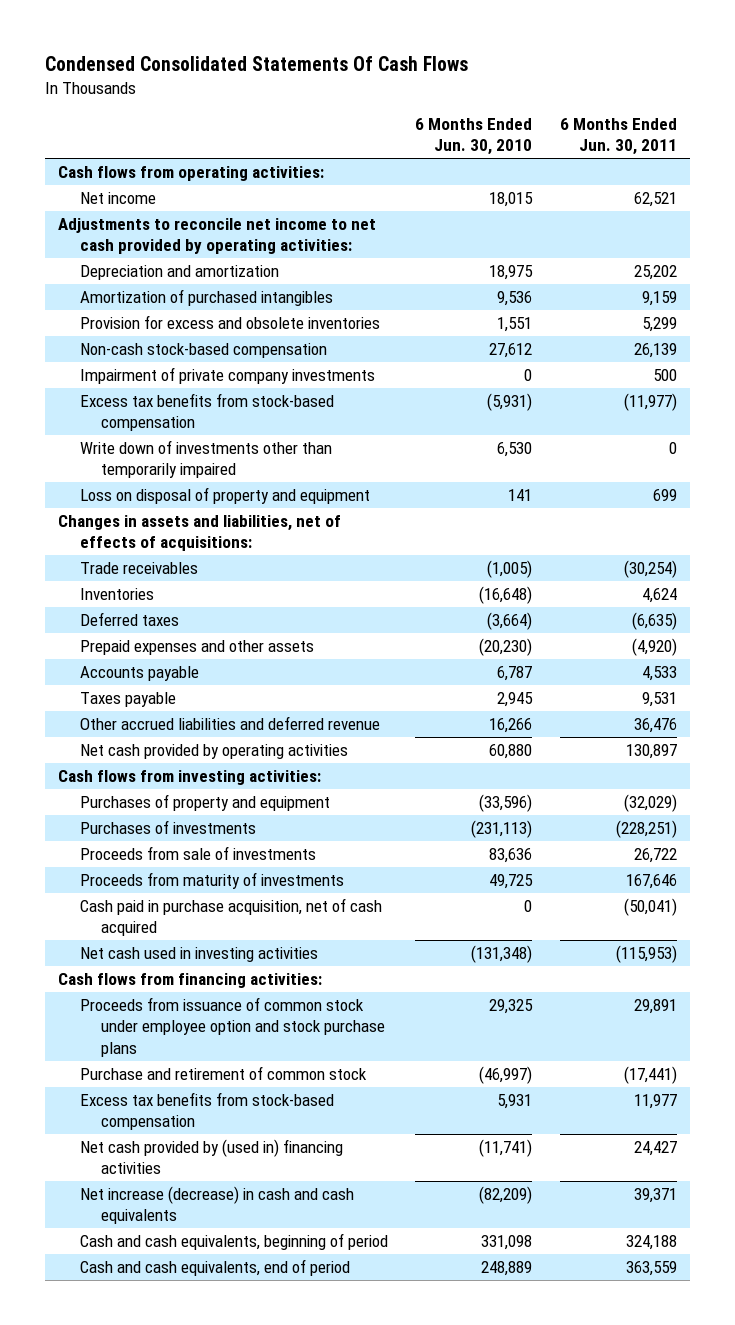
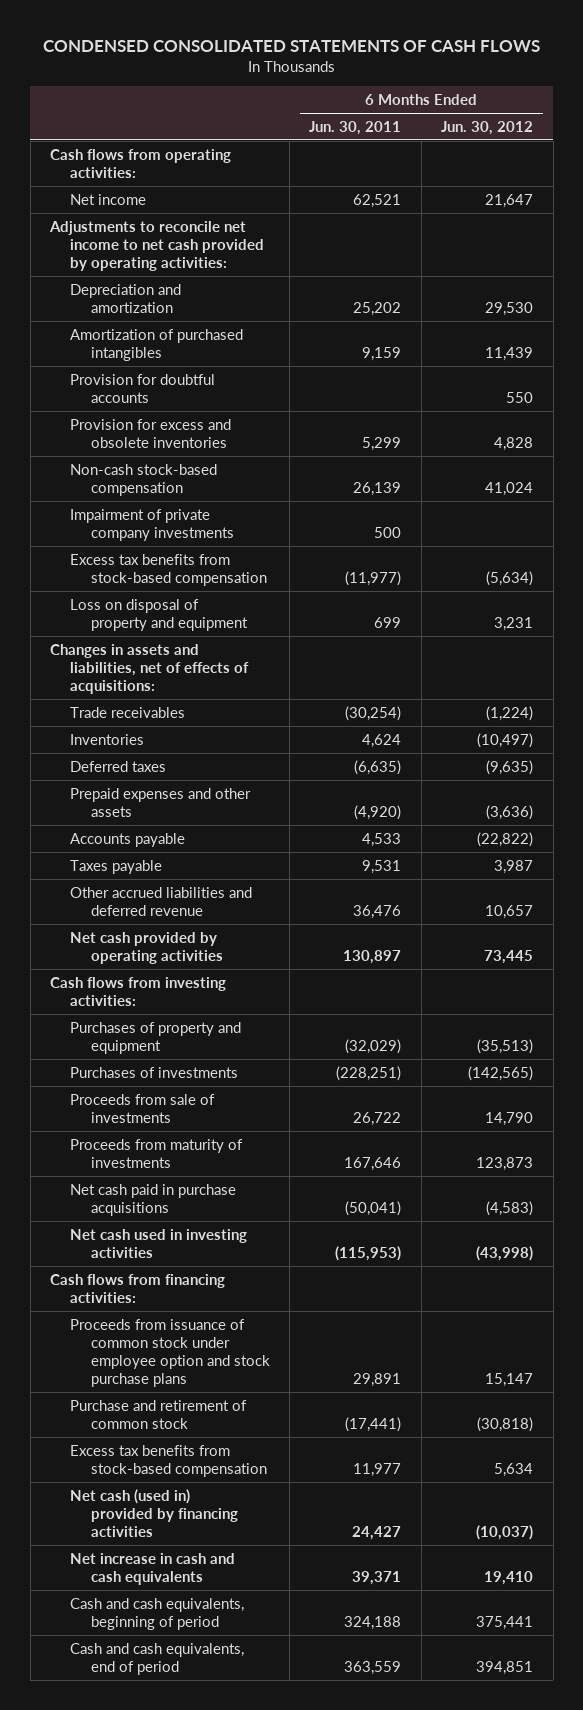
[44,56,468,72] Condensed Consolidated Statements Of Cash Flows -> [42,40,540,53] CONDENSED CONSOLIDATED STATEMENTS OF CASH FLOWS
[415,117,533,156] 6 Months Ended Jun. 30, 2010 -> none
none -> [441,120,534,135] Jun. 30, 2012
none -> [70,373,216,403] Provision for doubtful accounts
[79,439,332,479] Write down of investments other than temporarily impaired -> none
[79,897,382,937] Cash paid in purchase acquisition, net of cash acquired -> [70,1183,237,1216] Net cash paid in purchase acquisitions
[79,1138,343,1175] Net cash provided by (used in) financing activities -> [70,1488,238,1537] Net cash (used in) provided by financing activities
[79,1185,354,1225] Net increase (decrease) in cash and cash equivalents -> [70,1552,236,1585] Net increase in cash and cash equivalents

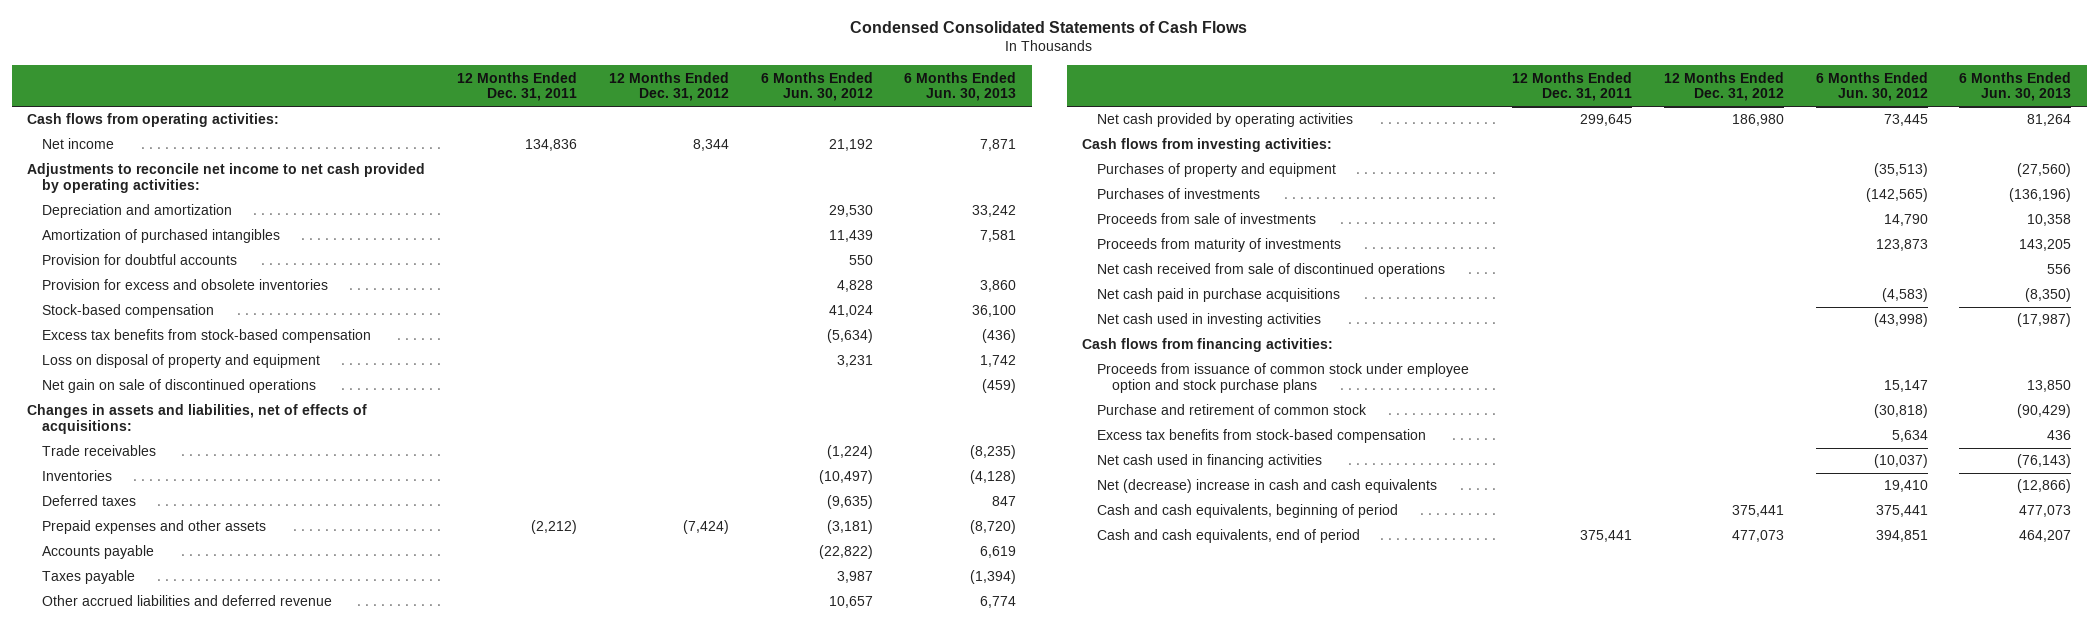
[42,40,540,53] CONDENSED CONSOLIDATED STATEMENTS OF CASH FLOWS -> [850,20,1248,33] Condensed Consolidated Statements of Cash Flows
[309,120,402,135] Jun. 30, 2011 -> none
none -> [457,71,578,102] 12 Months Ended Dec. 31, 2011
none -> [608,71,729,102] 12 Months Ended Dec. 31, 2012
none -> [904,71,1017,102] 6 Months Ended Jun. 30, 2013
[485,193,534,208] 21,647 -> [828,139,873,152] 21,192
[70,508,234,541] Impairment of private company investments -> none
[70,463,218,496] Non-cash stock-based compensation -> [42,304,215,319] Stock-based compensation
none -> [42,379,317,394] Net gain on sale of discontinued operations
[486,804,534,820] (3,636) -> [826,520,873,535] (3,181)
none -> [1096,263,1445,278] Net cash received from sale of discontinued operations
[70,1488,238,1537] Net cash (used in) provided by financing activities -> [1096,454,1322,469] Net cash used in financing activities
[70,1552,236,1585] Net increase in cash and cash equivalents -> [1096,479,1437,494] Net (decrease) increase in cash and cash equivalents

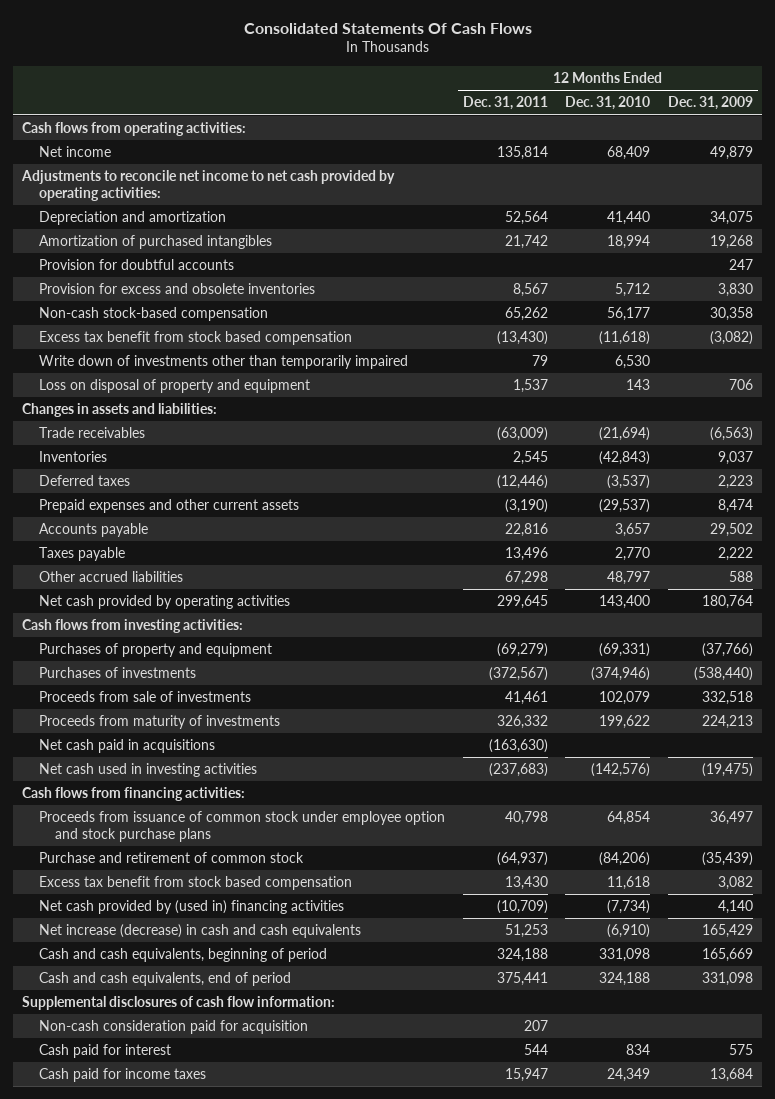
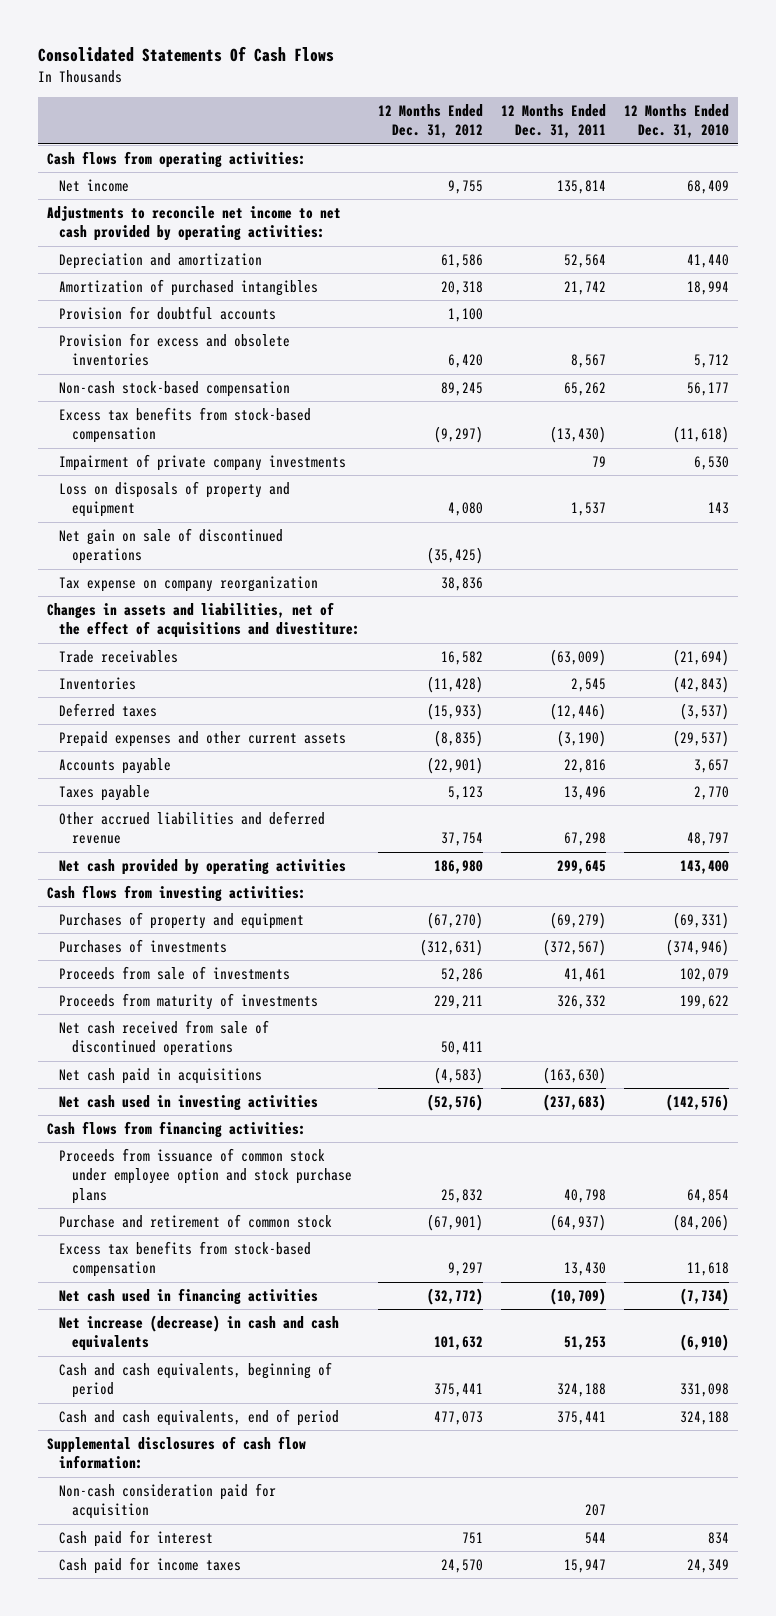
[668,96,754,111] Dec. 31, 2009 -> none
none -> [378,103,484,139] 12 Months Ended Dec. 31, 2012
[38,331,352,346] Excess tax benefit from stock based compensation -> [59,406,312,444] Excess tax benefits from stock-based compensation
[38,355,408,370] Write down of investments other than temporarily impaired -> [59,453,347,471] Impairment of private company investments
[38,379,310,394] Loss on disposal of property and equipment -> [59,480,291,518] Loss on disposals of property and equipment
none -> [59,527,284,565] Net gain on sale of discontinued operations
none -> [59,575,319,592] Tax expense on company reorganization
[21,403,217,418] Changes in assets and liabilities: -> [46,601,361,639] Changes in assets and liabilities, net of the effect of acquisitions and divestiture:
[38,571,183,583] Other accrued liabilities -> [59,810,326,845] Other accrued liabilities and deferred revenue
none -> [59,1019,270,1057] Net cash received from sale of discontinued operations
[38,876,352,891] Excess tax benefit from stock based compensation -> [59,1240,312,1278] Excess tax benefits from stock-based compensation
[38,900,344,915] Net cash provided by (used in) financing activities -> [59,1287,319,1305] Net cash used in financing activities

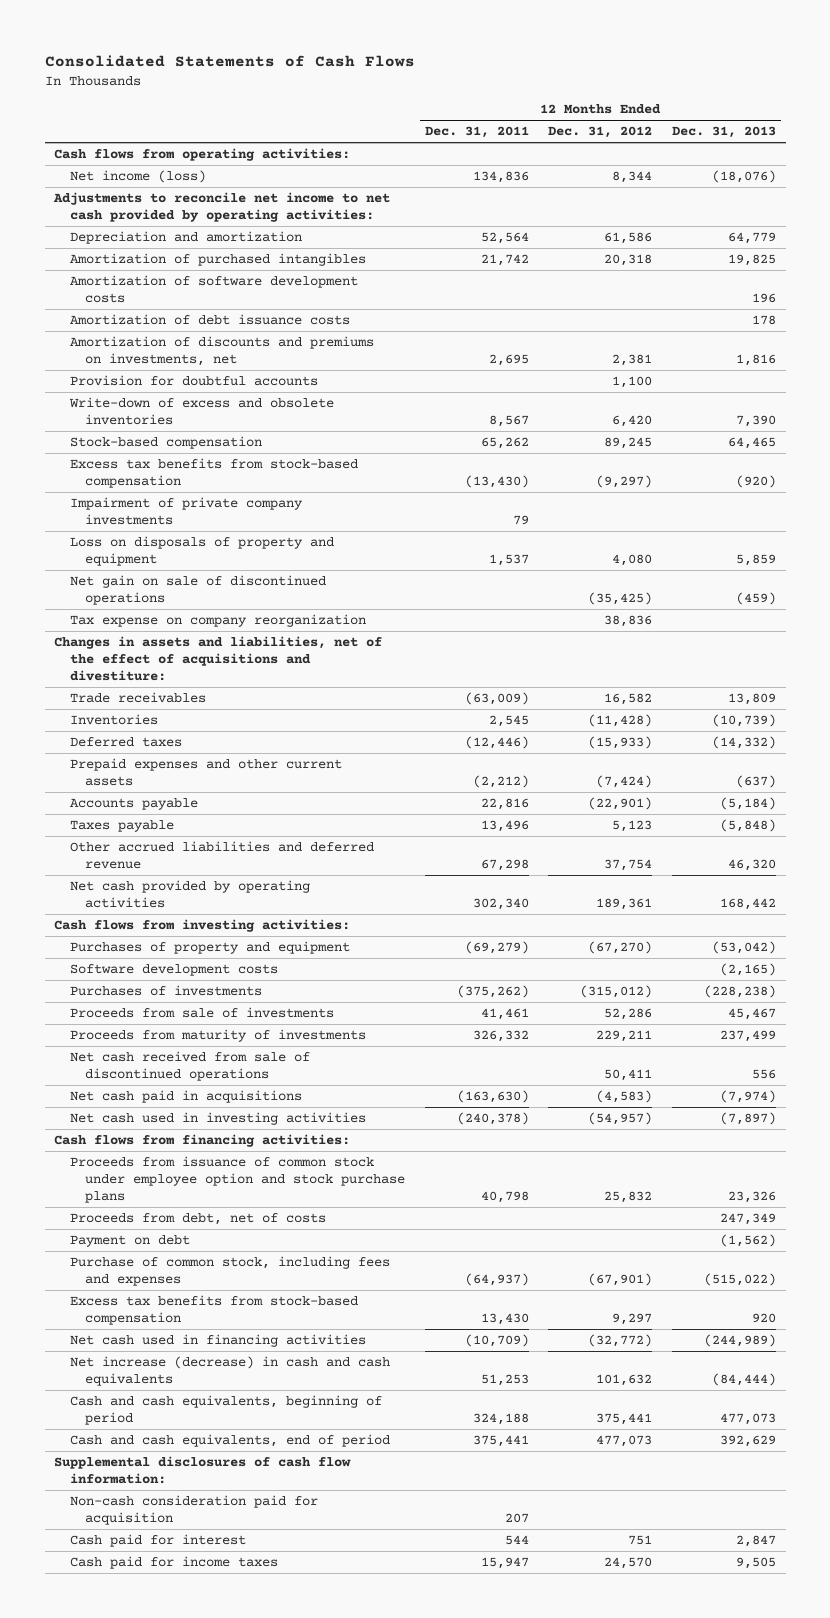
[37,46,334,63] Consolidated Statements Of Cash Flows -> [44,55,415,68] Consolidated Statements of Cash Flows
[624,103,730,139] 12 Months Ended Dec. 31, 2010 -> none
none -> [671,126,776,139] Dec. 31, 2013
[59,178,130,192] Net income -> [69,169,206,183] Net income (loss)
[448,179,484,194] 9,755 -> [612,170,653,183] 8,344
[557,179,607,194] 135,814 -> [472,170,529,183] 134,836
none -> [69,274,358,303] Amortization of software development costs
none -> [69,313,350,325] Amortization of debt issuance costs
none -> [69,335,374,366] Amortization of discounts and premiums on investments, net
[59,332,291,367] Provision for excess and obsolete inventories -> [68,396,334,425] Write-down of excess and obsolete inventories
[59,380,291,397] Non-cash stock-based compensation -> [69,435,262,449] Stock-based compensation
[434,729,484,747] (8,835) -> [596,774,653,788] (7,424)
[557,729,607,747] (3,190) -> [472,774,529,788] (2,212)
[434,859,484,874] 186,980 -> [596,897,653,910] 189,361
[557,859,607,874] 299,645 -> [472,897,529,910] 302,340
none -> [69,963,278,976] Software development costs
[420,938,484,956] (312,631) -> [580,984,653,998] (315,012)
[543,938,607,956] (372,567) -> [456,984,529,998] (375,262)
[427,1093,484,1111] (52,576) -> [588,1111,653,1125] (54,957)
[543,1093,607,1111] (237,683) -> [456,1111,529,1125] (240,378)
none -> [69,1212,326,1225] Proceeds from debt, net of costs
none -> [69,1234,190,1247] Payment on debt
[59,1213,333,1228] Purchase and retirement of common stock -> [69,1255,390,1286] Purchase of common stock, including fees and expenses

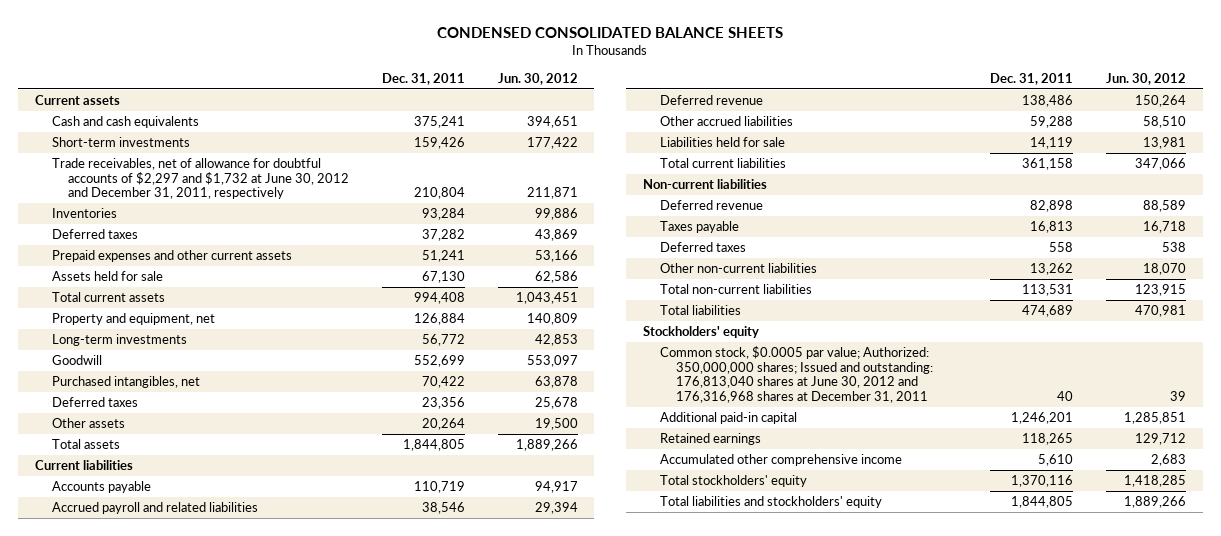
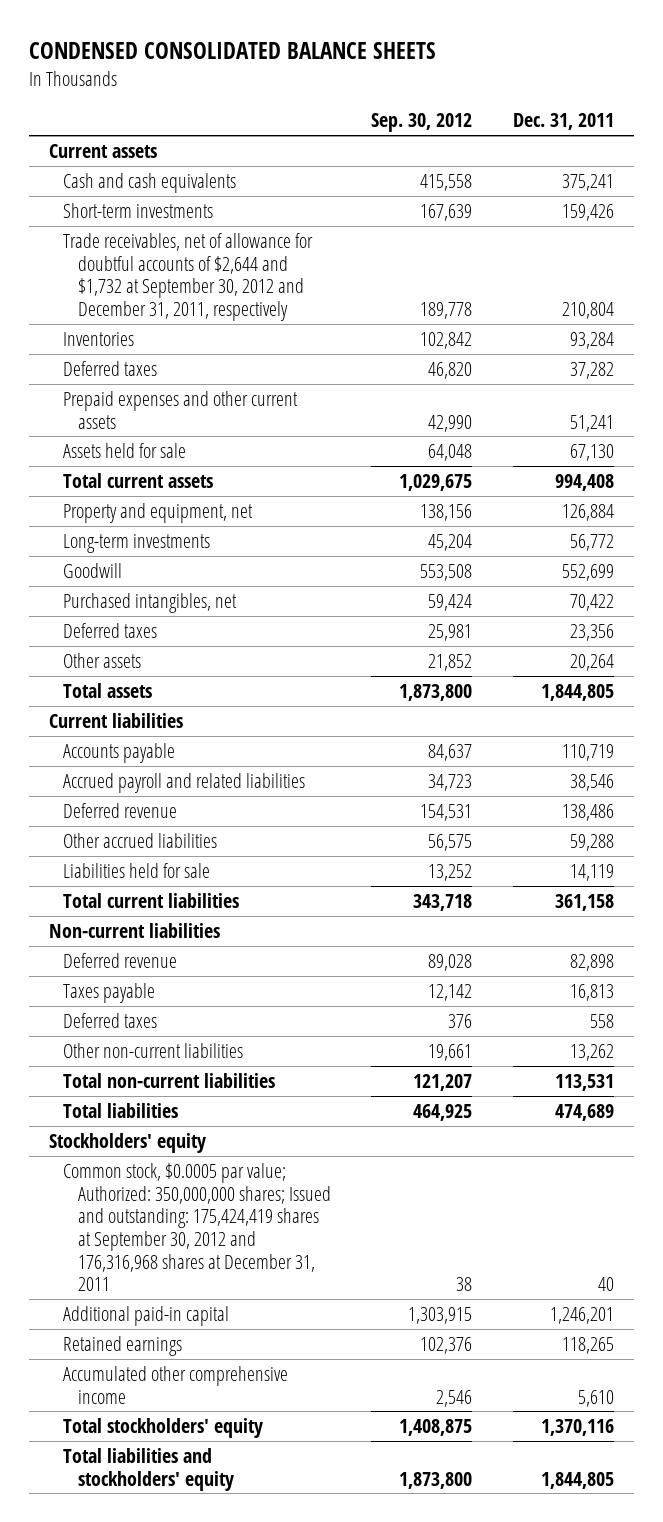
[498,73,579,86] Jun. 30, 2012 -> none
none -> [371,113,473,133] Sep. 30, 2012
[51,157,350,200] Trade receivables, net of allowance for doubtful accounts of $2,297 and $1,732 at June 30, 2012 and December 31, 2011, respectively -> [63,232,314,321] Trade receivables, net of allowance for doubtful accounts of $2,644 and $1,732 at September 30, 2012 and December 31, 2011, respectively
[659,345,934,404] Common stock, $0.0005 par value; Authorized: 350,000,000 shares; Issued and outstanding: 176,813,040 shares at June 30, 2012 and 176,316,968 shares at December 31, 2011 -> [63,1162,331,1292] Common stock, $0.0005 par value; Authorized: 350,000,000 shares; Issued and outstanding: 175,424,419 shares at September 30, 2012 and 176,316,968 shares at December 31, 2011

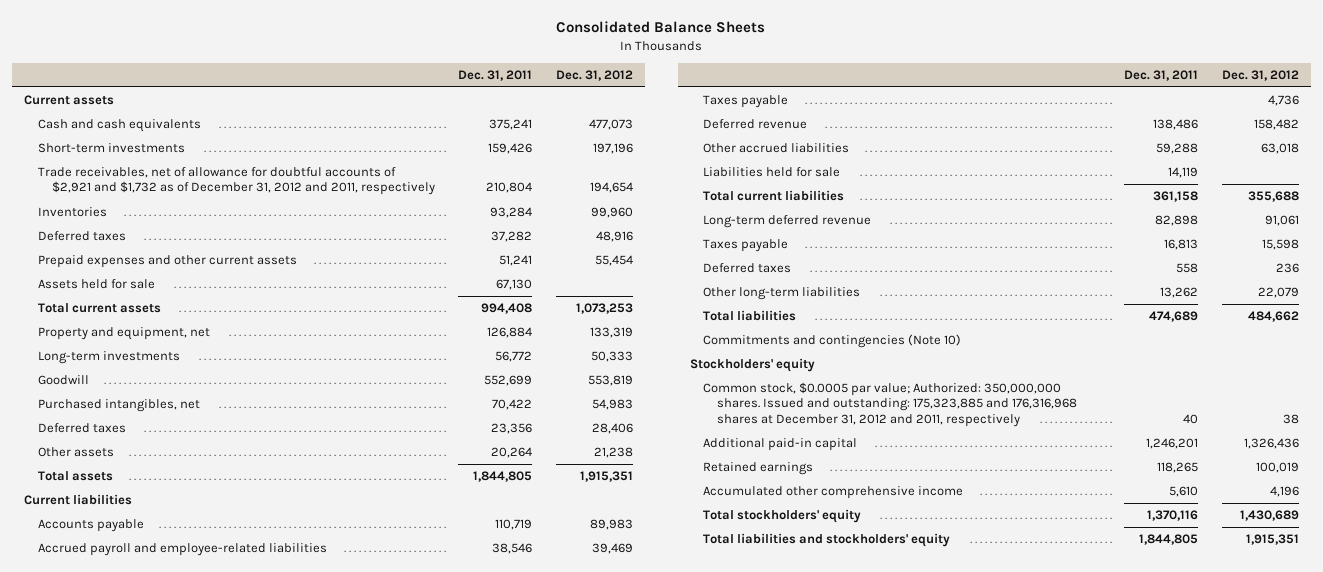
[28,42,436,60] CONDENSED CONSOLIDATED BALANCE SHEETS -> [556,21,766,34] Consolidated Balance Sheets
[371,113,473,133] Sep. 30, 2012 -> none
none -> [556,69,634,81] Dec. 31, 2012
[63,232,314,321] Trade receivables, net of allowance for doubtful accounts of $2,644 and $1,732 at September 30, 2012 and December 31, 2011, respectively -> [37,167,435,196] Trade receivables, net of allowance for doubtful accounts of $2,921 and $1,732 as of December 31, 2012 and 2011, respectively
[63,772,306,793] Accrued payroll and related liabilities -> [37,543,327,557] Accrued payroll and employee-related liabilities
none -> [703,95,789,109] Taxes payable
[48,922,220,938] Non-current liabilities -> none
[63,952,178,968] Deferred revenue -> [703,215,872,229] Long-term deferred revenue
[63,1072,276,1088] Total non-current liabilities -> none
[63,1042,244,1058] Other non-current liabilities -> [703,287,861,301] Other long-term liabilities
none -> [703,334,962,349] Commitments and contingencies (Note 10)
[63,1162,331,1292] Common stock, $0.0005 par value; Authorized: 350,000,000 shares; Issued and outstanding: 175,424,419 shares at September 30, 2012 and 176,316,968 shares at December 31, 2011 -> [703,382,1077,427] Common stock, $0.0005 par value; Authorized: 350,000,000 shares. Issued and outstanding: 175,323,885 and 176,316,968 shares at December 31, 2012 and 2011, respectively

